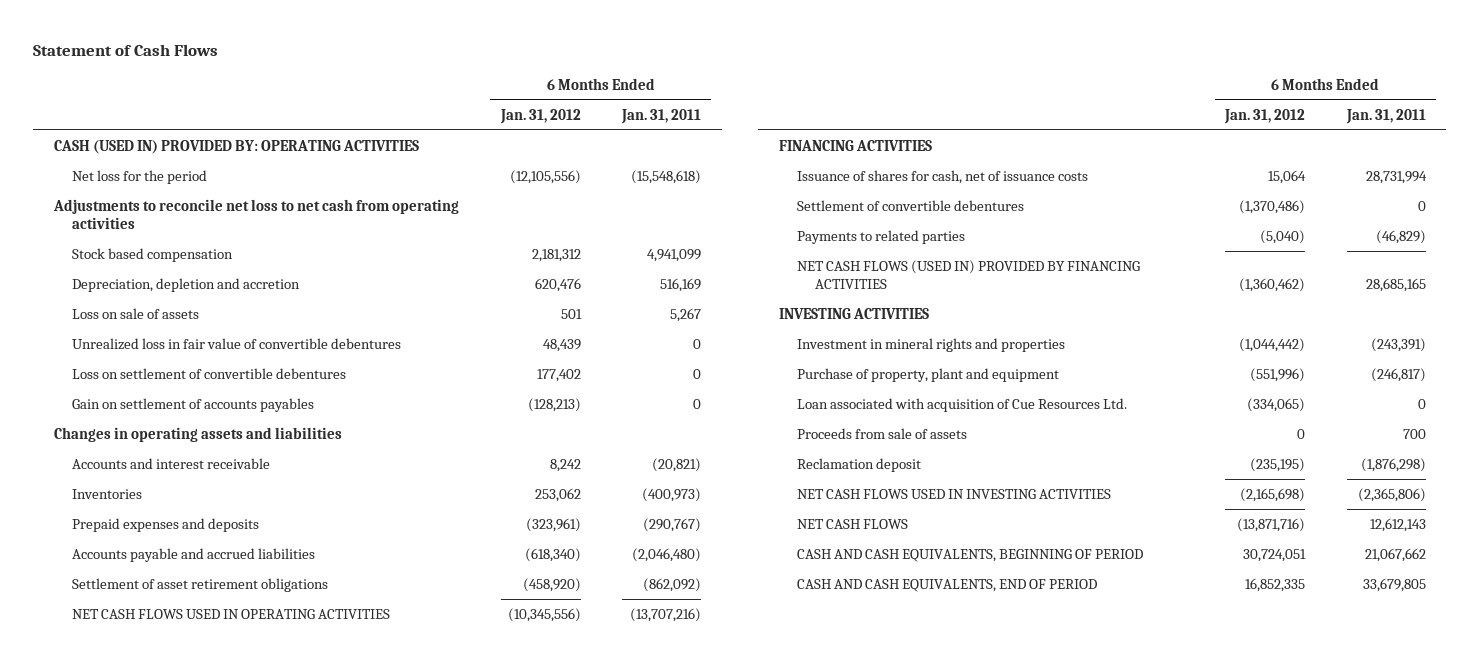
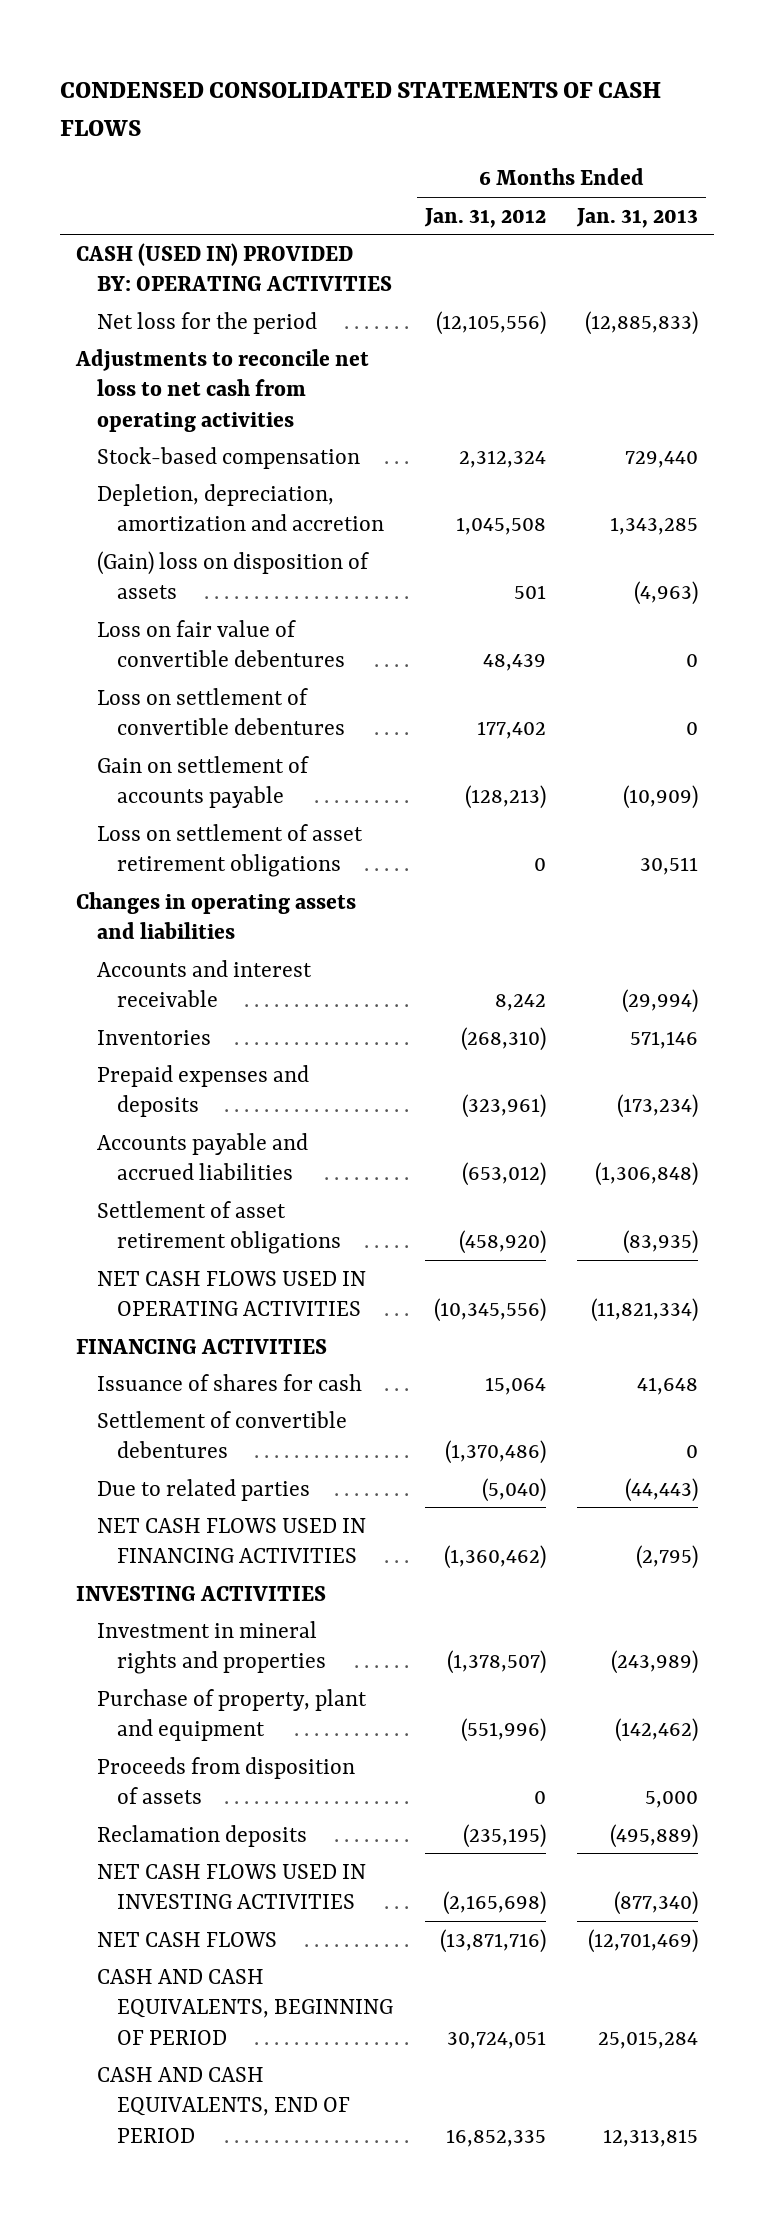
[33,43,219,56] Statement of Cash Flows -> [60,81,662,136] CONDENSED CONSOLIDATED STATEMENTS OF CASH FLOWS
[621,108,702,124] Jan. 31, 2011 -> none
none -> [576,207,699,228] Jan. 31, 2013
[72,247,234,262] Stock based compensation -> [96,446,360,469] Stock-based compensation
[531,248,581,262] 2,181,312 -> [458,449,546,468] 2,312,324
[72,277,301,292] Depreciation, depletion and accretion -> [96,483,385,532] Depletion, depreciation, amortization and accretion
[534,277,581,292] 620,476 -> [455,517,546,536] 1,045,508
[72,307,200,319] Loss on sale of assets -> [96,550,369,600] (Gain) loss on disposition of assets
[72,337,402,350] Unrealized loss in fair value of convertible debentures -> [96,619,346,668] Loss on fair value of convertible debentures
[72,397,315,412] Gain on settlement of accounts payables -> [96,755,309,809] Gain on settlement of accounts payable
none -> [96,823,363,878] Loss on settlement of asset retirement obligations
[534,487,581,502] 253,062 -> [460,1026,546,1051] (268,310)
[524,547,581,562] (618,340) -> [461,1162,546,1187] (653,012)
[796,169,1088,184] Issuance of shares for cash, net of issuance costs -> [96,1373,362,1391] Issuance of shares for cash
[796,229,965,244] Payments to related parties -> [96,1478,310,1501] Due to related parties
[796,259,1140,289] NET CASH FLOWS (USED IN) PROVIDED BY FINANCING ACTIVITIES -> [96,1517,366,1564] NET CASH FLOWS USED IN FINANCING ACTIVITIES
[1239,337,1306,352] (1,044,442) -> [446,1650,546,1675] (1,378,507)
[796,397,1127,412] Loan associated with acquisition of Cue Resources Ltd. -> none
[796,427,967,439] Proceeds from sale of assets -> [96,1756,355,1805] Proceeds from disposition of assets
[796,457,921,472] Reclamation deposit -> [96,1824,307,1847] Reclamation deposits

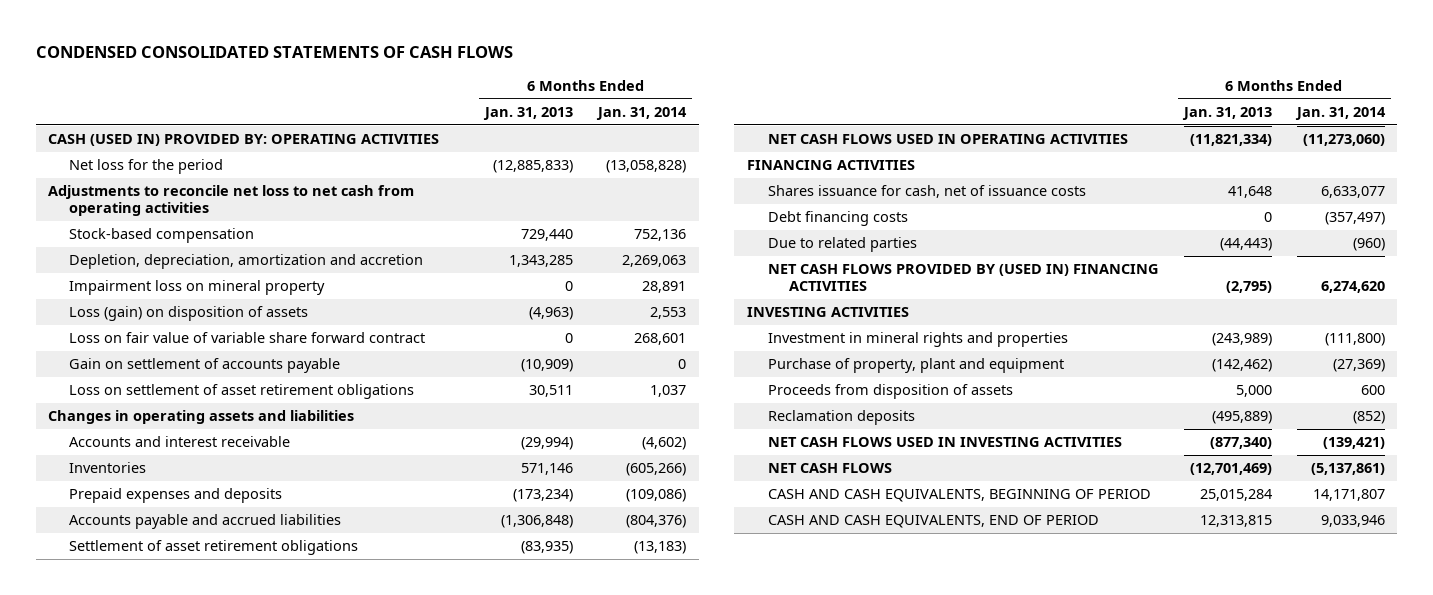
[423,207,546,228] Jan. 31, 2012 -> none
none -> [596,106,688,120] Jan. 31, 2014
[96,619,346,668] Loss on fair value of convertible debentures -> none
[96,687,346,736] Loss on settlement of convertible debentures -> none
none -> [69,280,326,296] Impairment loss on mineral property
[96,550,369,600] (Gain) loss on disposition of assets -> [69,306,309,322] Loss (gain) on disposition of assets
none -> [69,332,426,344] Loss on fair value of variable share forward contract
[96,1410,347,1459] Settlement of convertible debentures -> none
[96,1373,362,1391] Issuance of shares for cash -> [767,185,1086,199] Shares issuance for cash, net of issuance costs
none -> [767,211,908,227] Debt financing costs
[96,1517,366,1564] NET CASH FLOWS USED IN FINANCING ACTIVITIES -> [767,264,1159,292] NET CASH FLOWS PROVIDED BY (USED IN) FINANCING ACTIVITIES

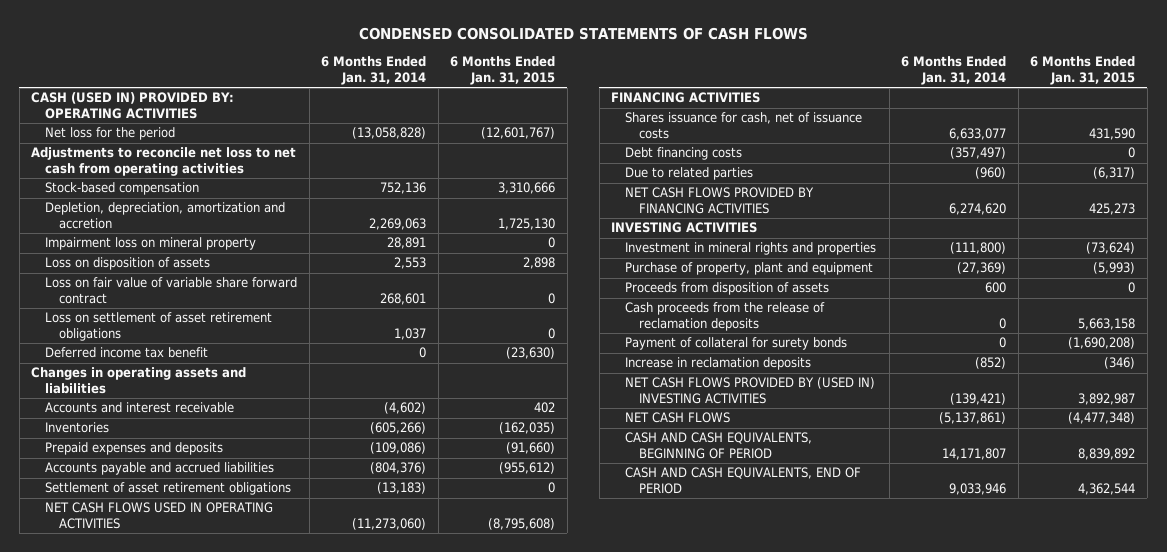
[483,106,574,120] Jan. 31, 2013 -> none
none -> [450,56,556,86] 6 Months Ended Jan. 31, 2015
[69,306,309,322] Loss (gain) on disposition of assets -> [45,257,211,271] Loss on disposition of assets
[69,358,341,374] Gain on settlement of accounts payable -> none
none -> [45,347,209,359] Deferred income tax benefit
[767,264,1159,292] NET CASH FLOWS PROVIDED BY (USED IN) FINANCING ACTIVITIES -> [625,187,815,215] NET CASH FLOWS PROVIDED BY FINANCING ACTIVITIES
none -> [625,302,826,332] Cash proceeds from the release of reclamation deposits
none -> [625,337,848,351] Payment of collateral for surety bonds
[767,410,915,426] Reclamation deposits -> [625,357,812,371] Increase in reclamation deposits
[767,437,1122,448] NET CASH FLOWS USED IN INVESTING ACTIVITIES -> [625,377,876,405] NET CASH FLOWS PROVIDED BY (USED IN) INVESTING ACTIVITIES

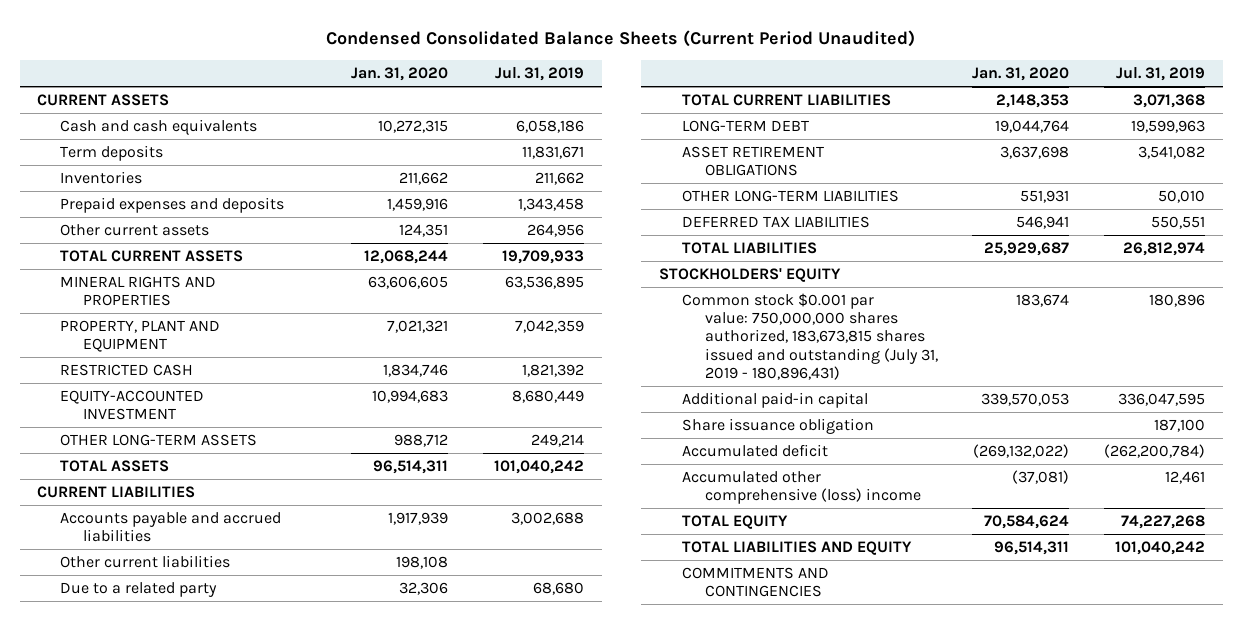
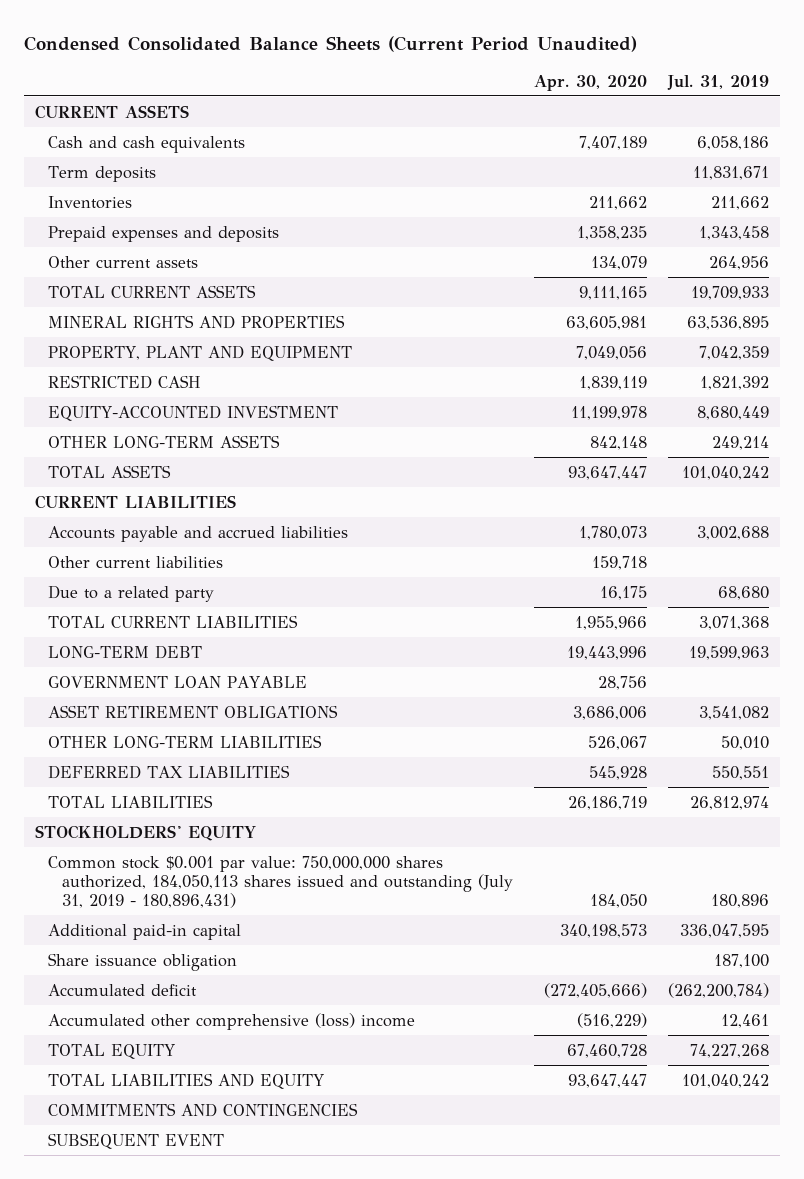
[351,67,449,82] Jan. 31, 2020 -> none
none -> [533,74,647,91] Apr. 30, 2020
none -> [48,675,308,688] GOVERNMENT LOAN PAYABLE
[681,293,938,380] Common stock $0.001 par value: 750,000,000 shares authorized, 183,673,815 shares issued and outstanding (July 31, 2019 - 180,896,431) -> [48,855,513,908] Common stock $0.001 par value: 750,000,000 shares authorized, 184,050,113 shares issued and outstanding (July 31, 2019 - 180,896,431)
none -> [48,1132,225,1149] SUBSEQUENT EVENT

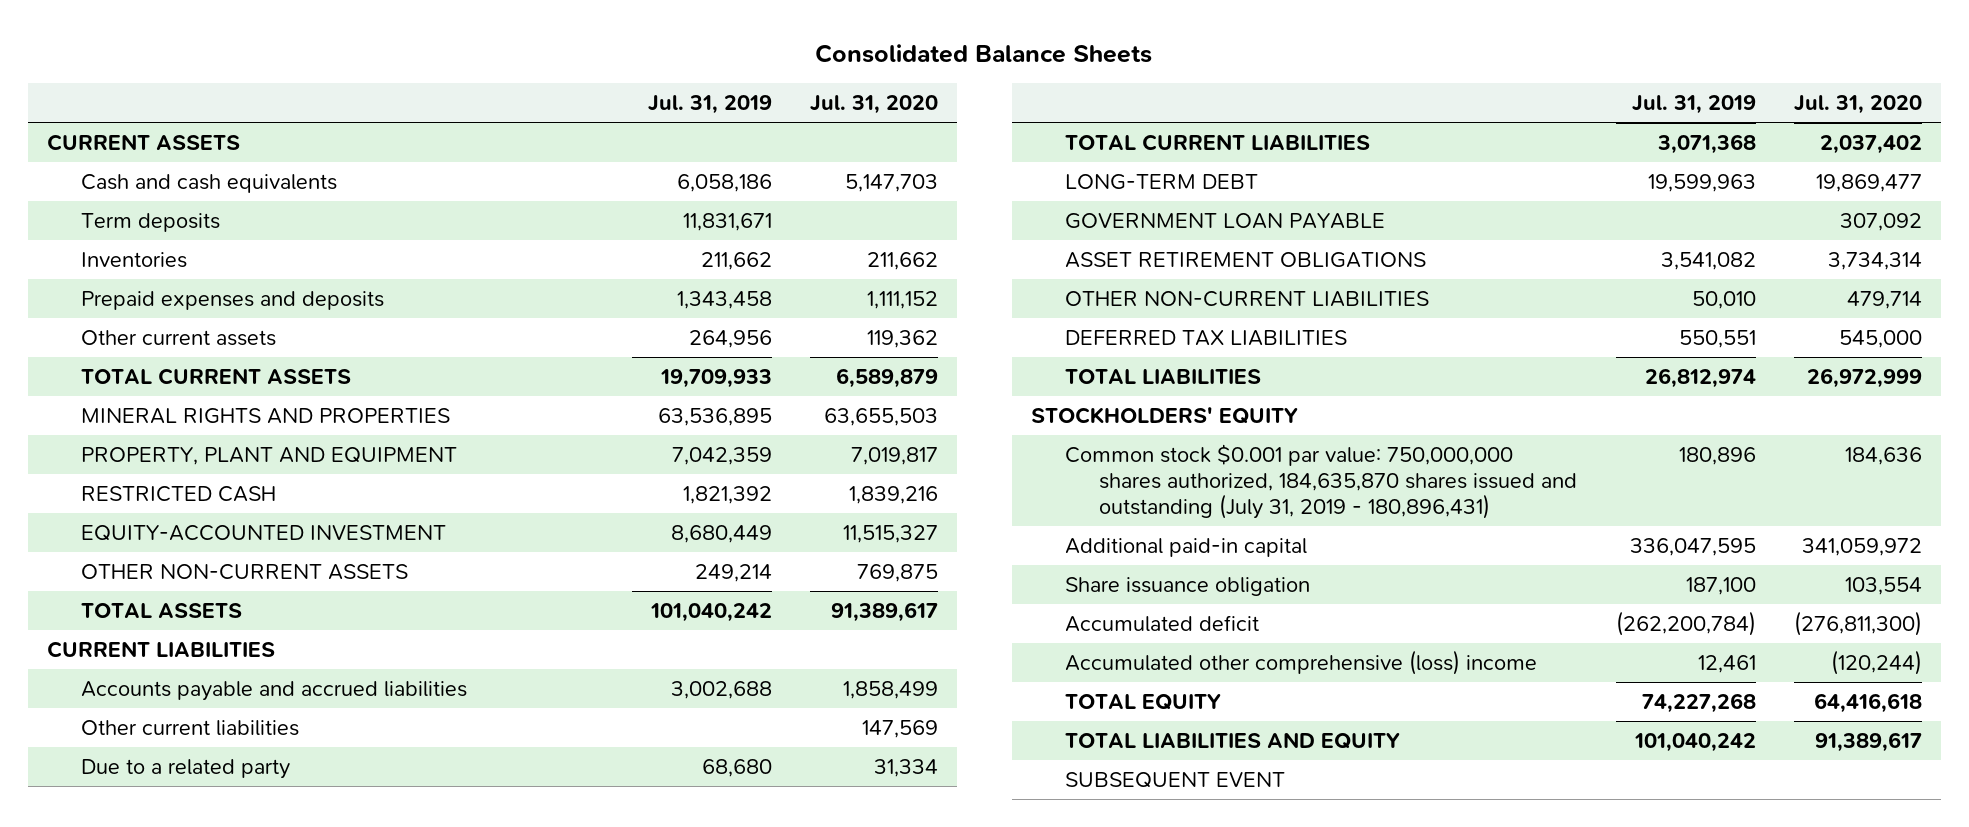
[23,35,637,52] Condensed Consolidated Balance Sheets (Current Period Unaudited) -> [815,43,1153,63] Consolidated Balance Sheets
[533,74,647,91] Apr. 30, 2020 -> none
none -> [809,95,938,115] Jul. 31, 2020
[48,434,281,448] OTHER LONG-TERM ASSETS -> [81,563,409,580] OTHER NON-CURRENT ASSETS
[48,734,323,748] OTHER LONG-TERM LIABILITIES -> [1065,290,1430,307] OTHER NON-CURRENT LIABILITIES
[48,855,513,908] Common stock $0.001 par value: 750,000,000 shares authorized, 184,050,113 shares issued and outstanding (July 31, 2019 - 180,896,431) -> [1065,443,1578,520] Common stock $0.001 par value: 750,000,000 shares authorized, 184,635,870 shares issued and outstanding (July 31, 2019 - 180,896,431)
[48,1102,359,1117] COMMITMENTS AND CONTINGENCIES -> none

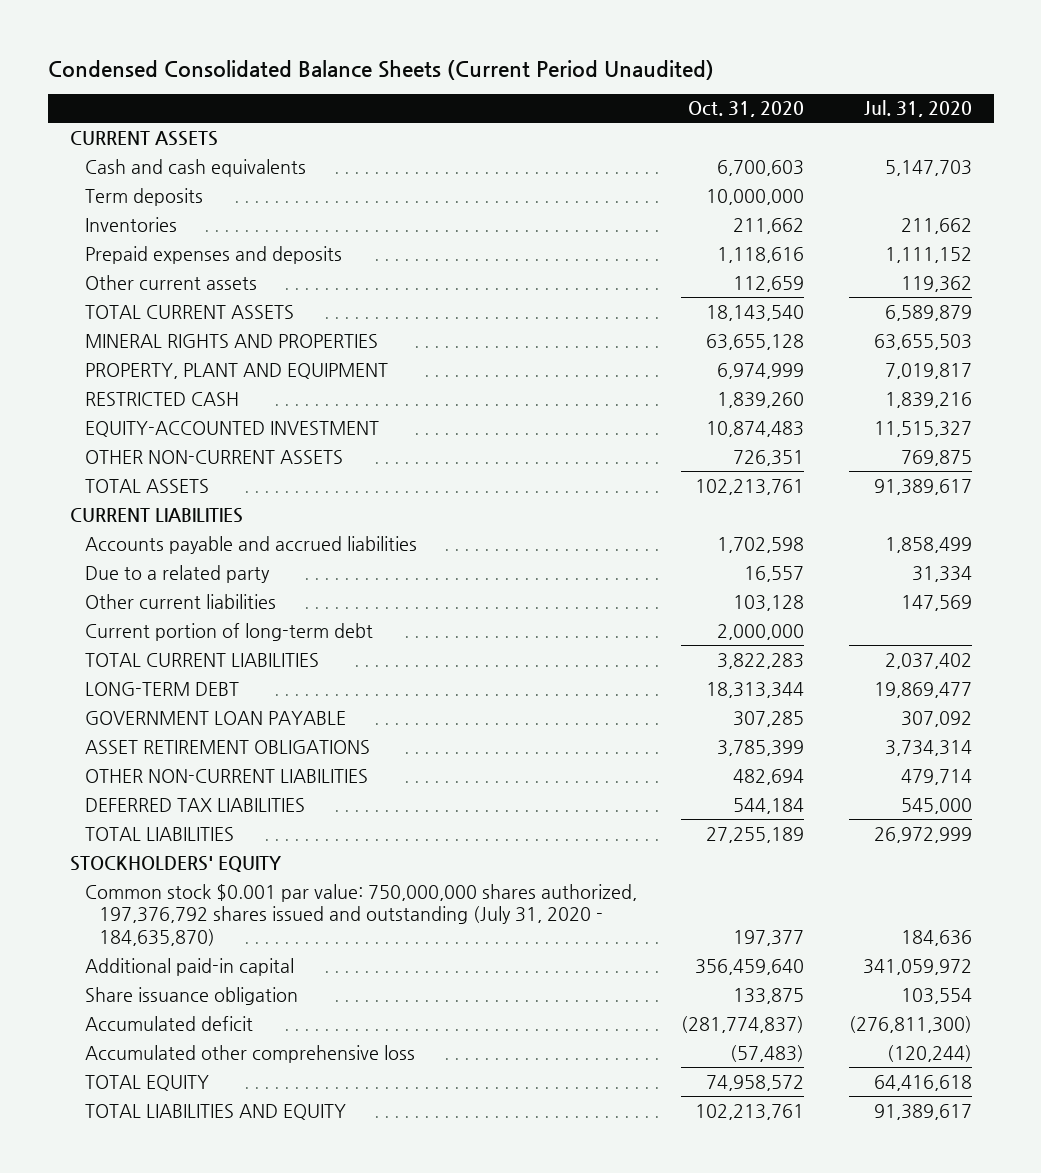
[815,43,1153,63] Consolidated Balance Sheets -> [47,59,714,80] Condensed Consolidated Balance Sheets (Current Period Unaudited)
[647,95,772,115] Jul. 31, 2019 -> none
none -> [688,101,805,118] Oct. 31, 2020
[81,719,300,736] Other current liabilities -> [84,593,276,609] Other current liabilities
none -> [84,622,373,641] Current portion of long-term debt
[1065,443,1578,520] Common stock $0.001 par value: 750,000,000 shares authorized, 184,635,870 shares issued and outstanding (July 31, 2019 - 180,896,431) -> [84,883,637,947] Common stock $0.001 par value: 750,000,000 shares authorized, 197,376,792 shares issued and outstanding (July 31, 2020 - 184,635,870)
[1065,649,1538,675] Accumulated other comprehensive (loss) income -> [84,1044,415,1063] Accumulated other comprehensive loss
[1065,771,1286,788] SUBSEQUENT EVENT -> none

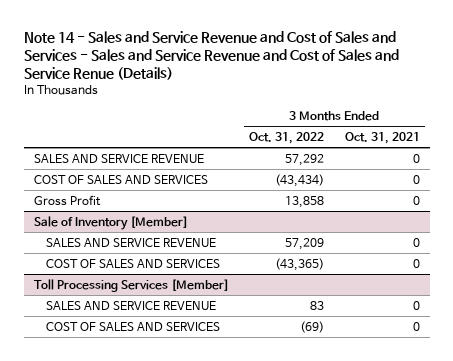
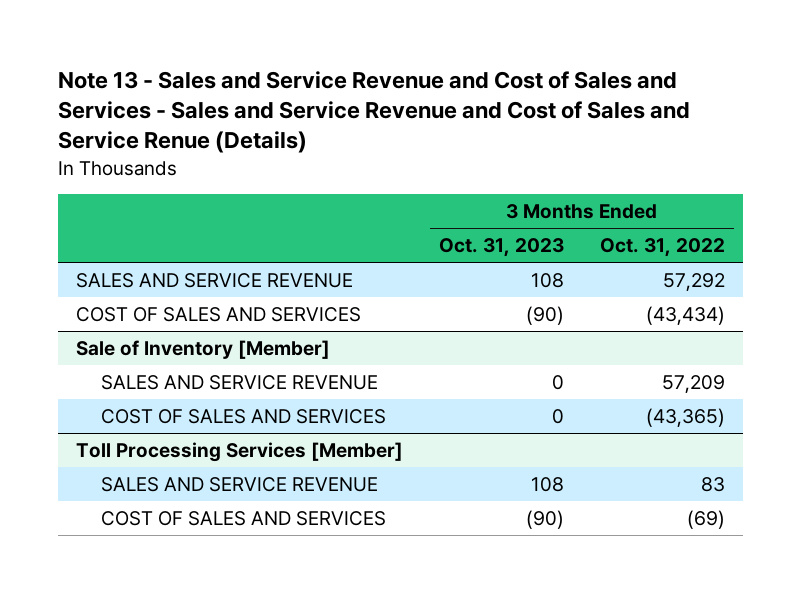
[23,30,399,80] Note 14 - Sales and Service Revenue and Cost of Sales and Services - Sales and Service Revenue and Cost of Sales and Service Renue (Details) -> [57,71,690,154] Note 13 - Sales and Service Revenue and Cost of Sales and Services - Sales and Service Revenue and Cost of Sales and Service Renue (Details)
[344,131,420,144] Oct. 31, 2021 -> none
none -> [438,238,564,258] Oct. 31, 2023
[33,194,101,206] Gross Profit -> none

